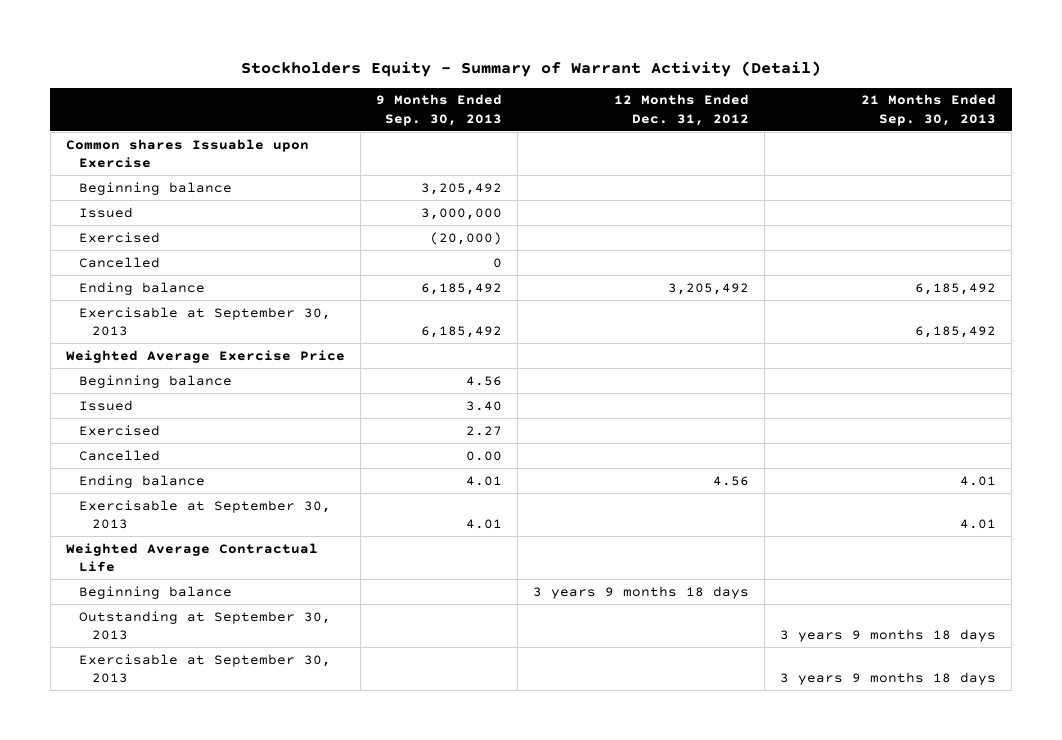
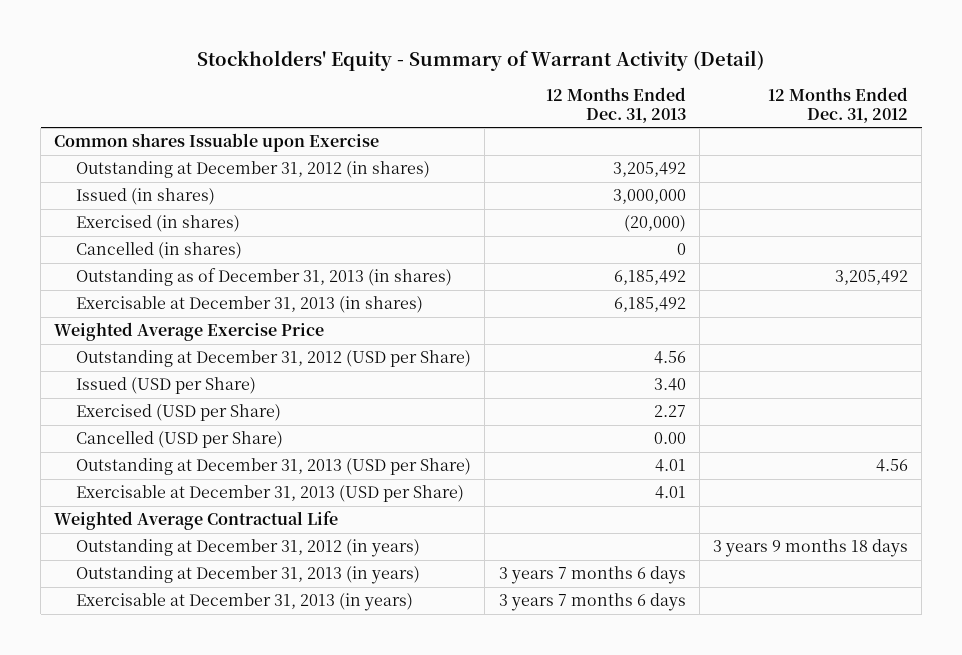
[240,61,821,78] Stockholders Equity - Summary of Warrant Activity (Detail) -> [197,49,765,71] Stockholders' Equity - Summary of Warrant Activity (Detail)
[375,94,502,127] 9 Months Ended Sep. 30, 2013 -> none
[860,94,996,127] 21 Months Ended Sep. 30, 2013 -> none
none -> [545,86,686,123] 12 Months Ended Dec. 31, 2013
[78,181,232,195] Beginning balance -> [76,161,431,179] Outstanding at December 31, 2012 (in shares)
[78,206,133,218] Issued -> [76,188,216,206] Issued (in shares)
[78,231,160,243] Exercised -> [76,215,241,233] Exercised (in shares)
[78,256,160,268] Cancelled -> [76,242,243,260] Cancelled (in shares)
[78,281,205,295] Ending balance -> [76,268,453,287] Outstanding as of December 31, 2013 (in shares)
[78,306,331,337] Exercisable at September 30, 2013 -> [76,296,424,314] Exercisable at December 31, 2013 (in shares)
[78,374,232,388] Beginning balance -> [76,350,472,368] Outstanding at December 31, 2012 (USD per Share)
[78,399,133,411] Issued -> [76,377,257,395] Issued (USD per Share)
[78,424,160,436] Exercised -> [76,404,282,422] Exercised (USD per Share)
[78,449,160,461] Cancelled -> [76,431,284,449] Cancelled (USD per Share)
[78,474,205,488] Ending balance -> [76,458,472,476] Outstanding at December 31, 2013 (USD per Share)
[78,499,331,530] Exercisable at September 30, 2013 -> [76,485,465,503] Exercisable at December 31, 2013 (USD per Share)
[78,585,232,599] Beginning balance -> [76,539,421,558] Outstanding at December 31, 2012 (in years)
[78,610,331,641] Outstanding at September 30, 2013 -> [76,566,421,585] Outstanding at December 31, 2013 (in years)
[78,653,331,684] Exercisable at September 30, 2013 -> [76,593,414,612] Exercisable at December 31, 2013 (in years)

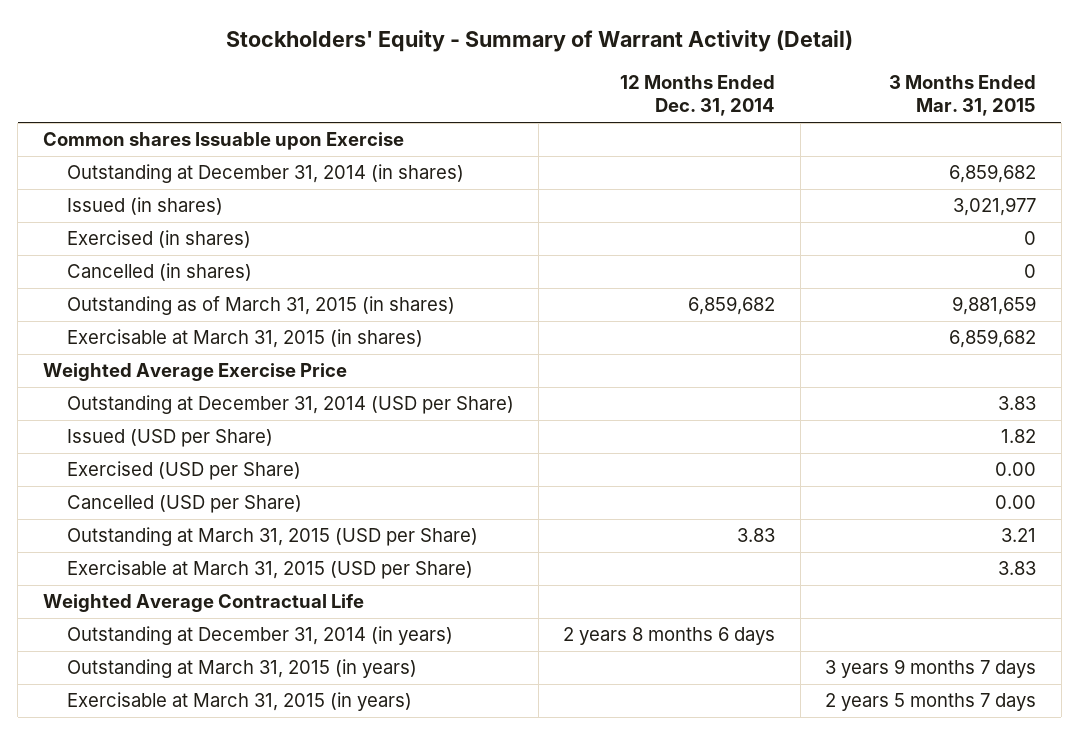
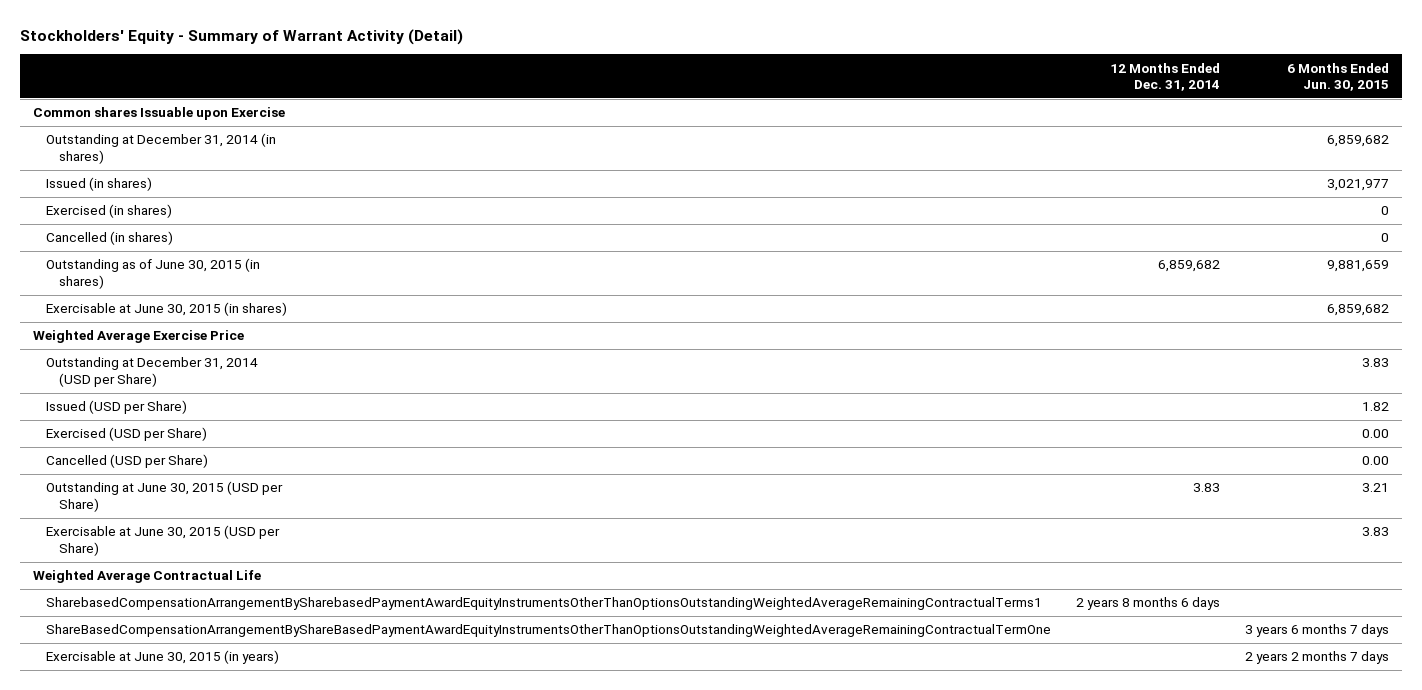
[889,74,1037,117] 3 Months Ended Mar. 31, 2015 -> none
none -> [1287,62,1390,92] 6 Months Ended Jun. 30, 2015
[66,296,455,316] Outstanding as of March 31, 2015 (in shares) -> [45,258,260,289] Outstanding as of June 30, 2015 (in shares)
[66,329,423,349] Exercisable at March 31, 2015 (in shares) -> [45,302,287,317] Exercisable at June 30, 2015 (in shares)
[66,527,478,547] Outstanding at March 31, 2015 (USD per Share) -> [45,481,283,512] Outstanding at June 30, 2015 (USD per Share)
[66,560,473,580] Exercisable at March 31, 2015 (USD per Share) -> [45,525,280,556] Exercisable at June 30, 2015 (USD per Share)
[66,626,453,646] Outstanding at December 31, 2014 (in years) -> [45,597,1042,611] SharebasedCompensationArrangementBySharebasedPaymentAwardEquityInstrumentsOtherThanOptionsOutstandingWeightedAverageRemainingContractualTerms1
[66,659,417,679] Outstanding at March 31, 2015 (in years) -> [45,624,1051,638] ShareBasedCompensationArrangementByShareBasedPaymentAwardEquityInstrumentsOtherThanOptionsOutstandingWeightedAverageRemainingContractualTermOne
[66,692,412,712] Exercisable at March 31, 2015 (in years) -> [45,650,279,665] Exercisable at June 30, 2015 (in years)

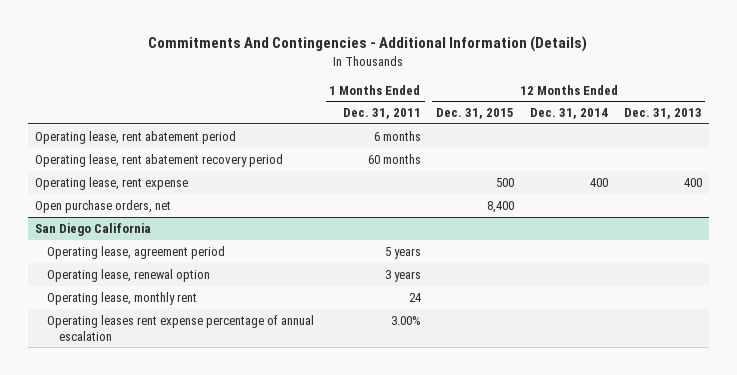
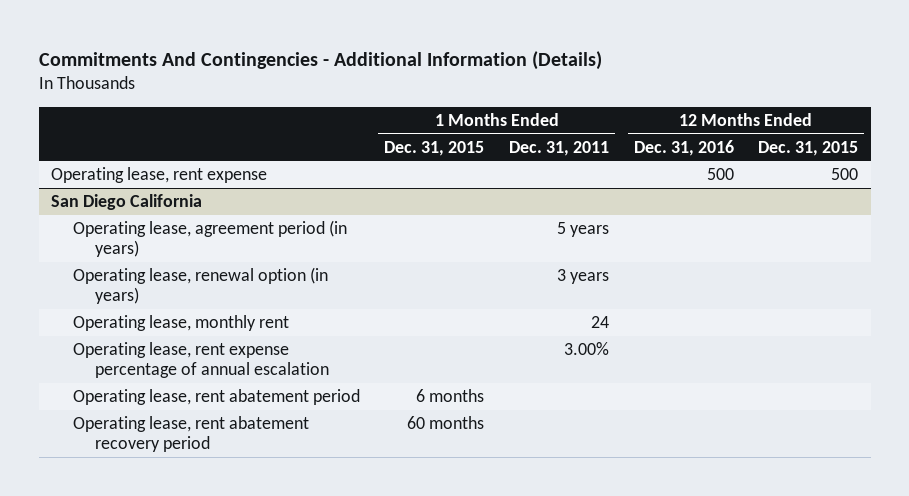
[529,108,608,120] Dec. 31, 2014 -> none
[623,108,702,120] Dec. 31, 2013 -> none
none -> [384,140,485,156] Dec. 31, 2015
none -> [633,139,734,156] Dec. 31, 2016
[35,130,237,144] Operating lease, rent abatement period -> none
[35,153,284,167] Operating lease, rent abatement recovery period -> none
[35,199,172,213] Open purchase orders, net -> none
[47,245,226,259] Operating lease, agreement period -> [72,220,347,258] Operating lease, agreement period (in years)
[47,268,211,282] Operating lease, renewal option -> [72,267,328,305] Operating lease, renewal option (in years)
[47,314,315,341] Operating leases rent expense percentage of annual escalation -> [72,342,329,379] Operating lease, rent expense percentage of annual escalation
none -> [72,389,360,406] Operating lease, rent abatement period
none -> [72,416,309,453] Operating lease, rent abatement recovery period

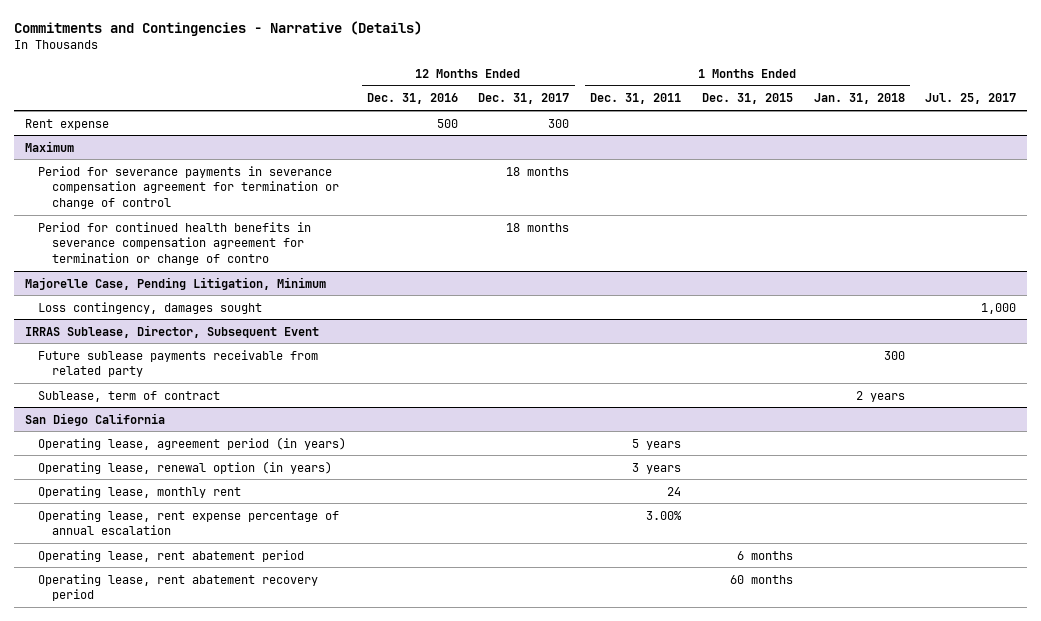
[38,50,602,70] Commitments And Contingencies - Additional Information (Details) -> [14,21,423,37] Commitments and Contingencies - Narrative (Details)
[758,140,859,156] Dec. 31, 2015 -> none
none -> [478,93,570,105] Dec. 31, 2017
none -> [813,93,905,105] Jan. 31, 2018
none -> [925,93,1017,105] Jul. 25, 2017
[50,167,267,184] Operating lease, rent expense -> [24,118,109,130] Rent expense
none -> [24,140,74,152] Maximum
none -> [38,165,339,209] Period for severance payments in severance compensation agreement for termination or change of control
none -> [38,221,312,265] Period for continued health benefits in severance compensation agreement for termination or change of contro
none -> [24,276,326,290] Majorelle Case, Pending Litigation, Minimum
none -> [38,301,263,314] Loss contingency, damages sought
none -> [24,324,319,338] IRRAS Sublease, Director, Subsequent Event
none -> [38,349,319,378] Future sublease payments receivable from related party
none -> [38,390,221,402] Sublease, term of contract

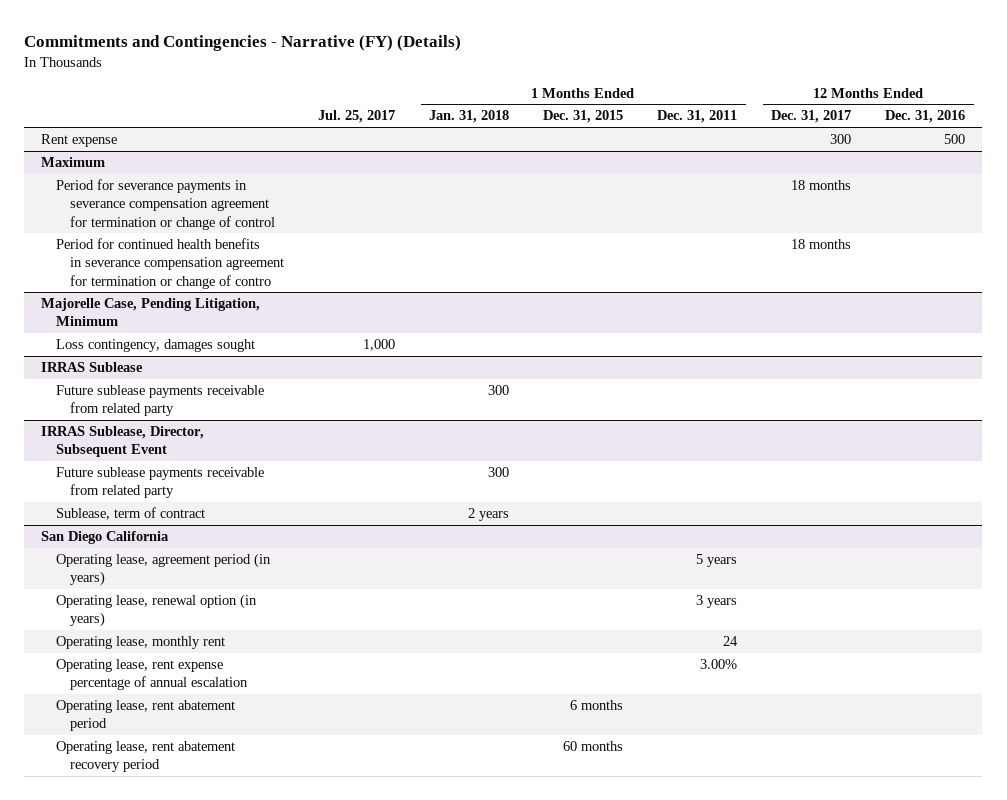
[14,21,423,37] Commitments and Contingencies - Narrative (Details) -> [24,35,462,52] Commitments and Contingencies - Narrative (FY) (Details)
none -> [41,362,144,373] IRRAS Sublease
none -> [55,385,264,417] Future sublease payments receivable from related party

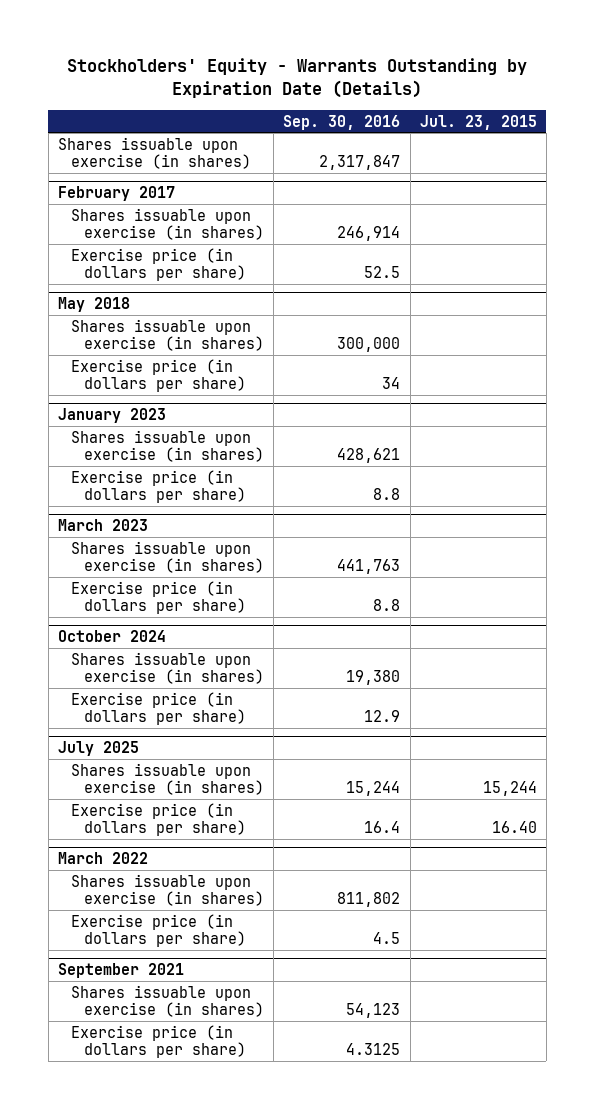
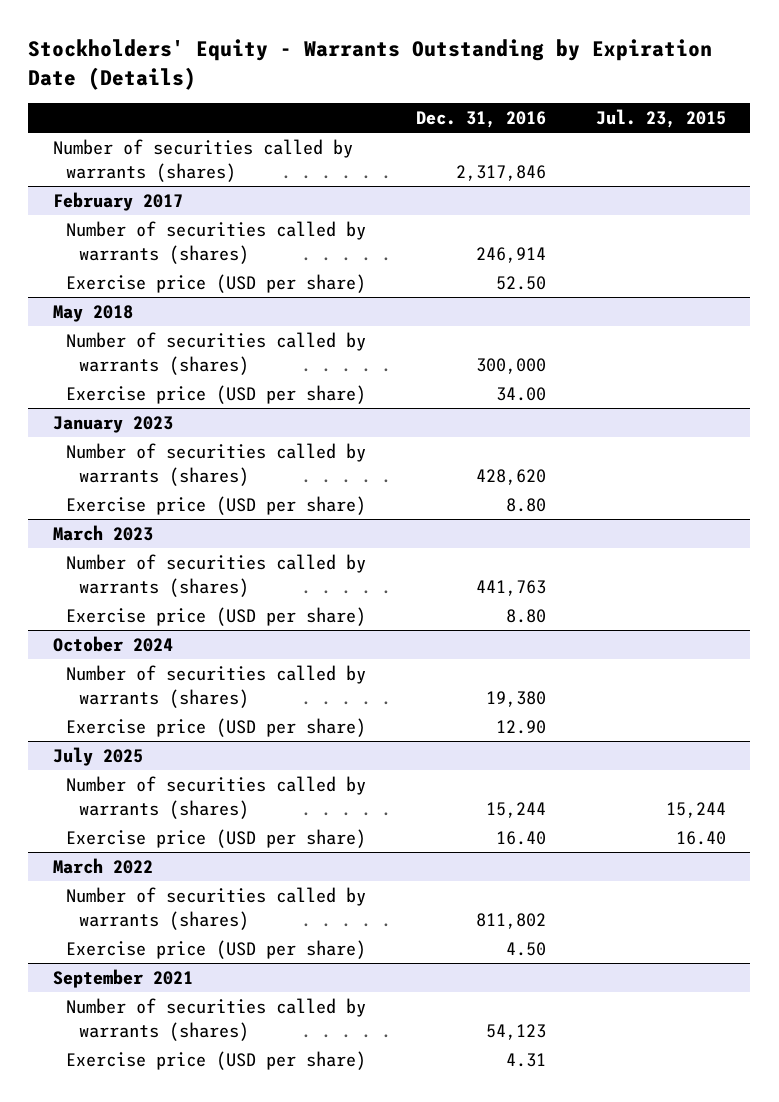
[283,114,401,130] Sep. 30, 2016 -> none
none -> [415,110,546,128] Dec. 31, 2016
[58,136,252,170] Shares issuable upon exercise (in shares) -> [53,138,354,182] Number of securities called by warrants (shares)
[71,207,265,241] Shares issuable upon exercise (in shares) -> [65,220,366,264] Number of securities called by warrants (shares)
[71,247,247,282] Exercise price (in dollars per share) -> [65,273,366,293] Exercise price (USD per share)
[71,318,265,352] Shares issuable upon exercise (in shares) -> [65,331,366,375] Number of securities called by warrants (shares)
[71,358,247,393] Exercise price (in dollars per share) -> [65,384,366,404] Exercise price (USD per share)
[71,429,265,463] Shares issuable upon exercise (in shares) -> [65,442,366,486] Number of securities called by warrants (shares)
[71,469,247,504] Exercise price (in dollars per share) -> [65,495,366,515] Exercise price (USD per share)
[71,540,265,574] Shares issuable upon exercise (in shares) -> [65,553,366,597] Number of securities called by warrants (shares)
[71,580,247,615] Exercise price (in dollars per share) -> [65,606,366,626] Exercise price (USD per share)
[71,651,265,685] Shares issuable upon exercise (in shares) -> [65,664,366,708] Number of securities called by warrants (shares)
[71,691,247,726] Exercise price (in dollars per share) -> [65,717,366,737] Exercise price (USD per share)
[71,762,265,796] Shares issuable upon exercise (in shares) -> [65,775,366,819] Number of securities called by warrants (shares)
[71,802,247,837] Exercise price (in dollars per share) -> [65,828,366,848] Exercise price (USD per share)
[71,873,265,907] Shares issuable upon exercise (in shares) -> [65,886,366,930] Number of securities called by warrants (shares)
[71,913,247,948] Exercise price (in dollars per share) -> [65,939,366,959] Exercise price (USD per share)
[71,984,265,1018] Shares issuable upon exercise (in shares) -> [65,997,366,1041] Number of securities called by warrants (shares)
[71,1024,247,1059] Exercise price (in dollars per share) -> [65,1050,366,1070] Exercise price (USD per share)

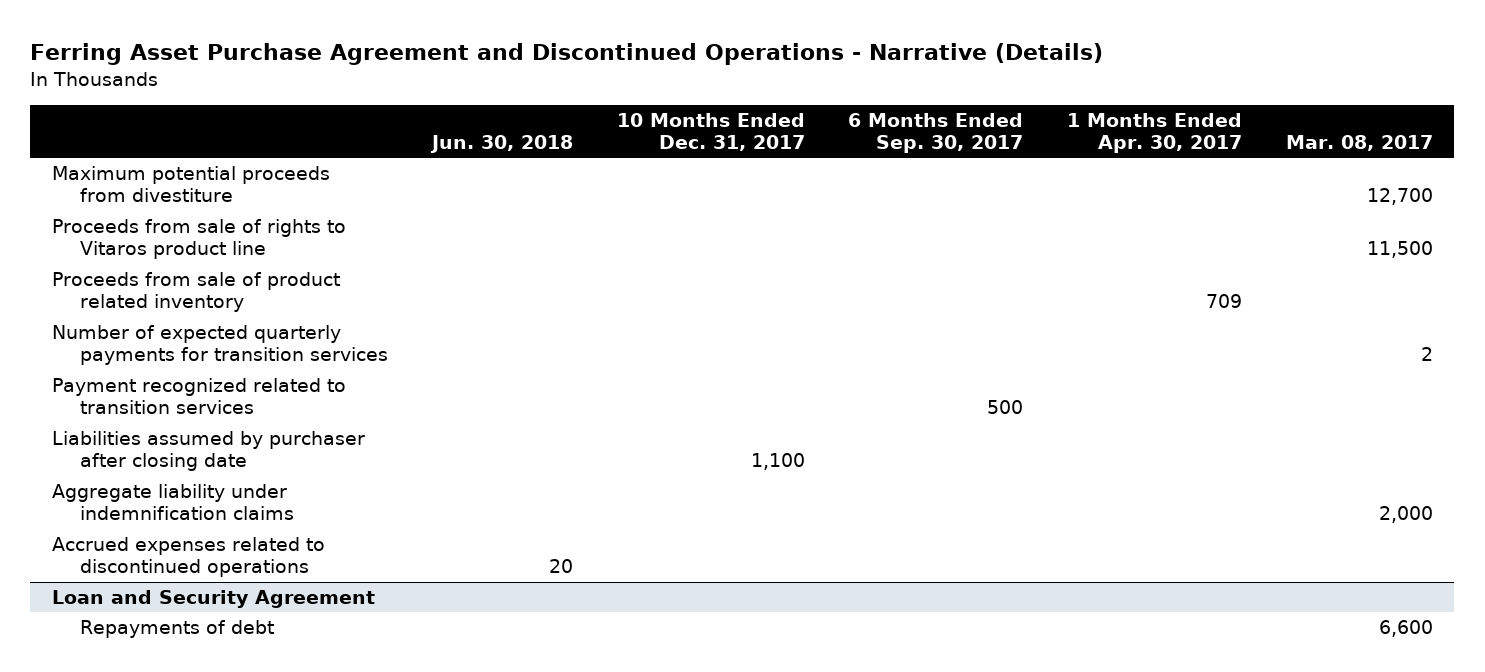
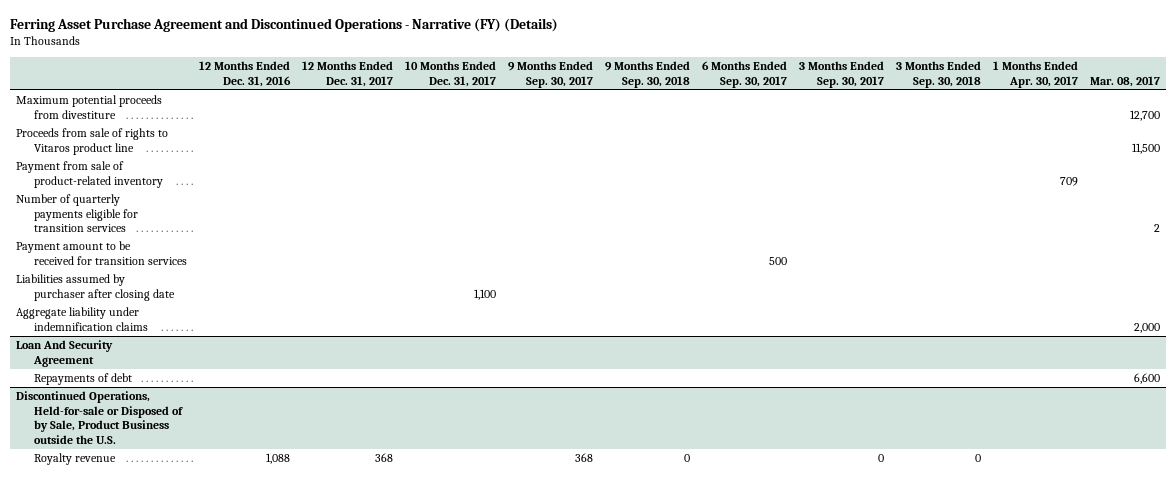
[30,42,1104,65] Ferring Asset Purchase Agreement and Discontinued Operations - Narrative (Details) -> [9,17,558,32] Ferring Asset Purchase Agreement and Discontinued Operations - Narrative (FY) (Details)
[430,135,574,154] Jun. 30, 2018 -> none
none -> [198,61,291,87] 12 Months Ended Dec. 31, 2016
none -> [301,61,393,87] 12 Months Ended Dec. 31, 2017
none -> [507,61,593,88] 9 Months Ended Sep. 30, 2017
none -> [604,61,690,88] 9 Months Ended Sep. 30, 2018
none -> [799,61,885,88] 3 Months Ended Sep. 30, 2017
none -> [896,61,982,88] 3 Months Ended Sep. 30, 2018
[51,272,340,313] Proceeds from sale of product related inventory -> [15,161,163,188] Payment from sale of product-related inventory
[51,325,389,366] Number of expected quarterly payments for transition services -> [15,194,138,233] Number of quarterly payments eligible for transition services
[51,378,346,415] Payment recognized related to transition services -> [15,241,187,265] Payment amount to be received for transition services
[51,537,325,578] Accrued expenses related to discontinued operations -> none
[51,590,375,609] Loan and Security Agreement -> [15,340,113,367] Loan And Security Agreement
none -> [15,391,183,444] Discontinued Operations, Held-for-sale or Disposed of by Sale, Product Business outside the U.S.
none -> [33,453,116,466] Royalty revenue

